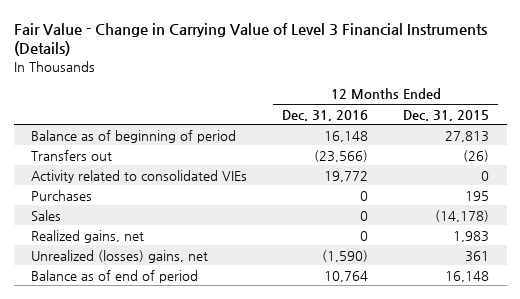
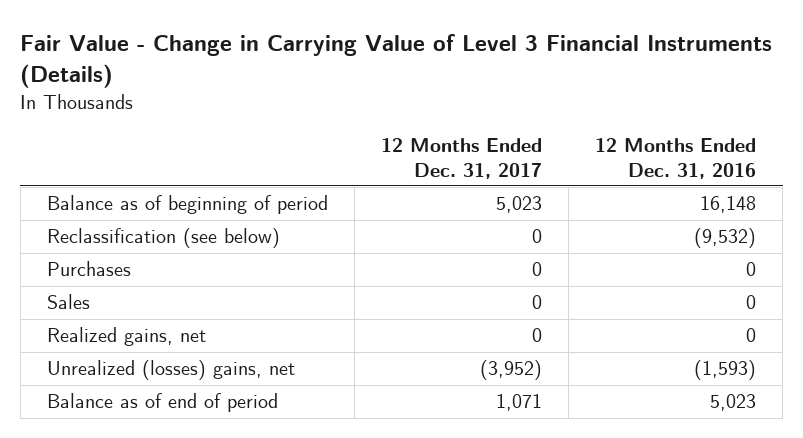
[403,109,490,121] Dec. 31, 2015 -> none
none -> [381,137,543,179] 12 Months Ended Dec. 31, 2017
[31,149,113,161] Transfers out -> none
[31,169,248,183] Activity related to consolidated VIEs -> none
none -> [46,228,280,249] Reclassification (see below)
[322,249,369,262] (1,590) -> [694,360,757,381] (1,593)
[324,270,369,282] 10,764 -> [710,394,757,412] 5,023

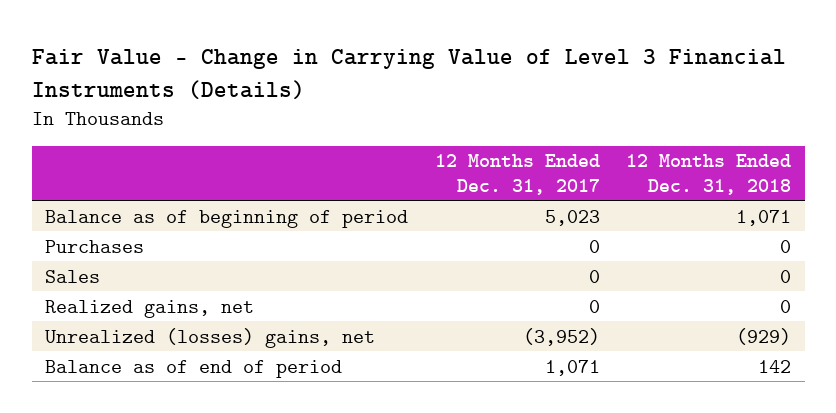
[595,137,757,179] 12 Months Ended Dec. 31, 2016 -> none
none -> [626,154,792,195] 12 Months Ended Dec. 31, 2018
[46,228,280,249] Reclassification (see below) -> none

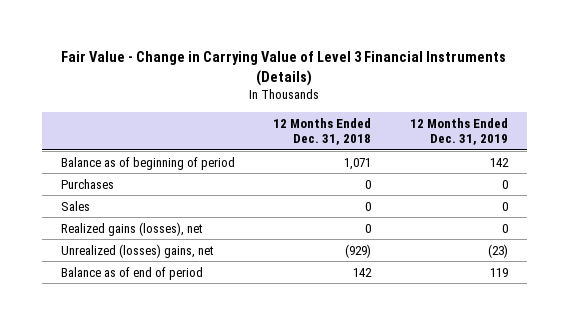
[434,154,600,195] 12 Months Ended Dec. 31, 2017 -> none
none -> [409,117,508,145] 12 Months Ended Dec. 31, 2019
[45,299,255,318] Realized gains, net -> [61,221,204,236] Realized gains (losses), net

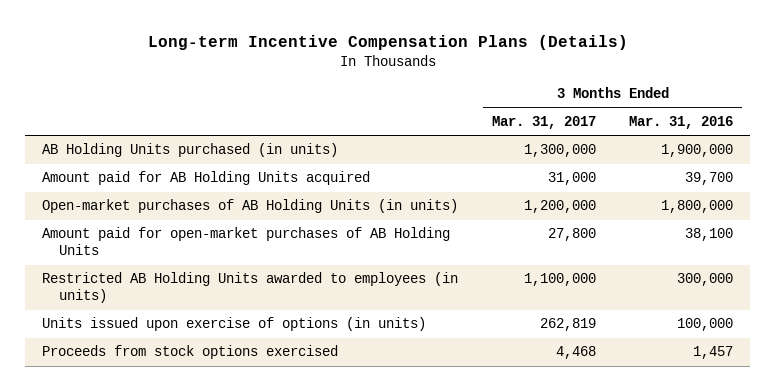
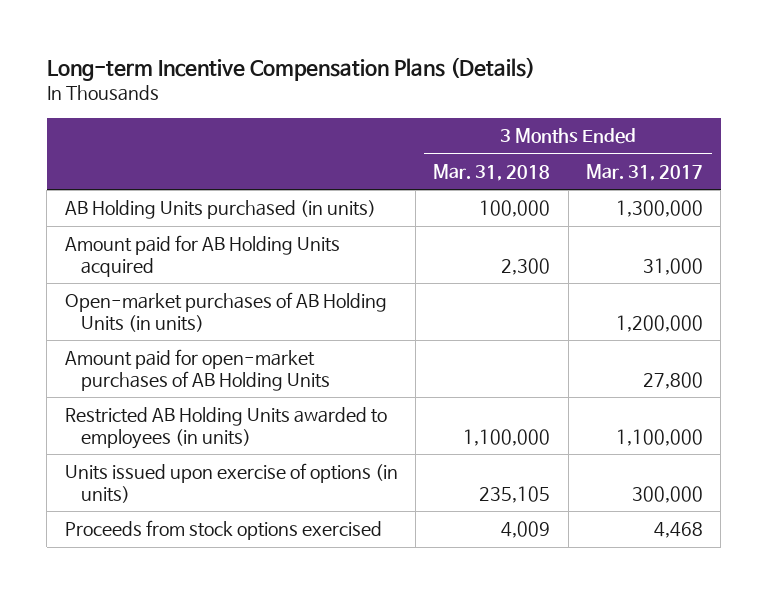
[629,115,734,129] Mar. 31, 2016 -> none
none -> [433,163,551,181] Mar. 31, 2018
[539,318,596,332] 262,819 -> [632,486,704,504] 300,000

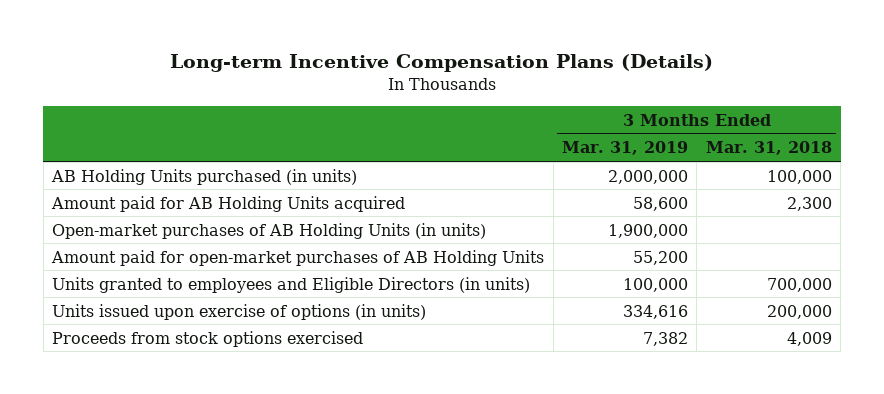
[586,163,704,181] Mar. 31, 2017 -> none
none -> [561,141,688,156] Mar. 31, 2019
[64,407,387,450] Restricted AB Holding Units awarded to employees (in units) -> [52,276,531,293] Units granted to employees and Eligible Directors (in units)
[463,429,551,447] 1,100,000 -> [766,277,832,292] 700,000
[479,486,551,504] 235,105 -> [766,304,832,319] 200,000

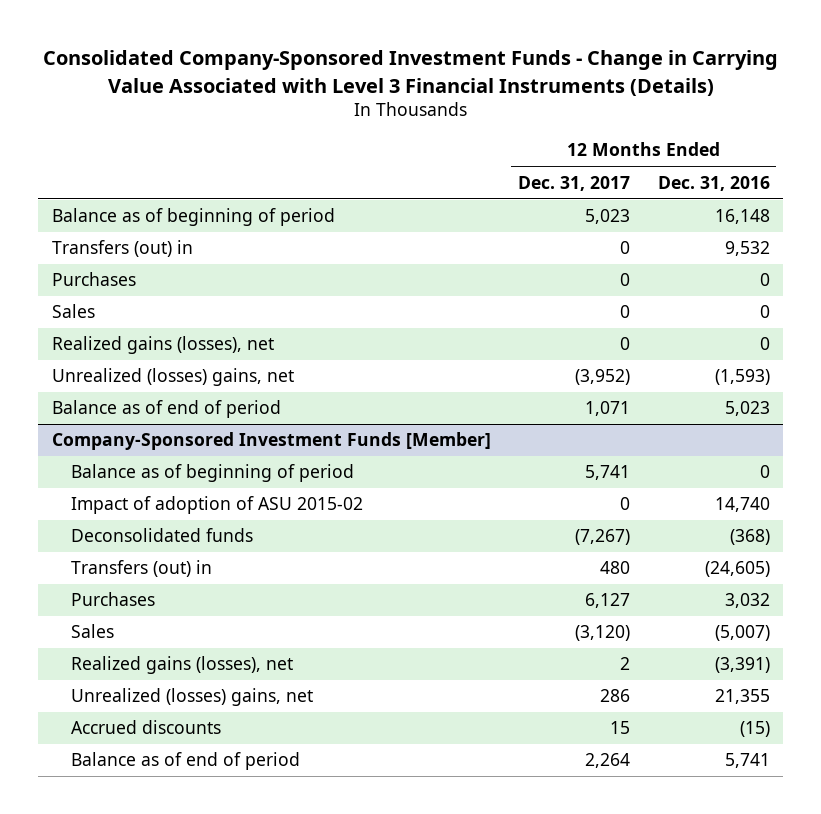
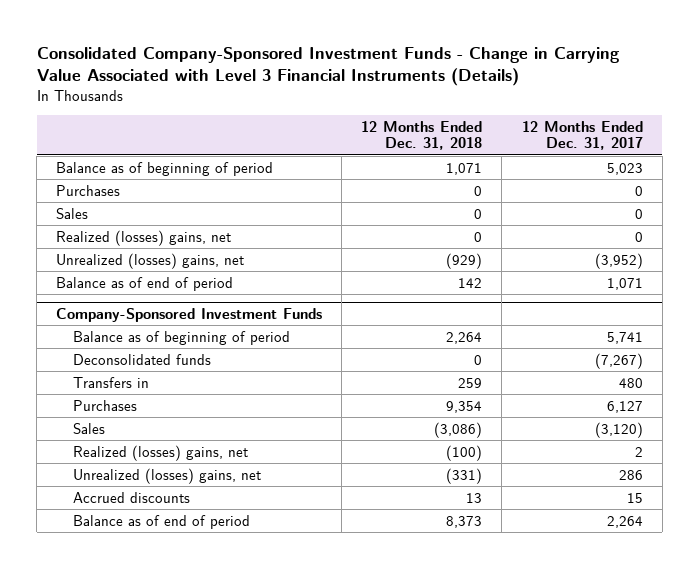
[657,175,770,191] Dec. 31, 2016 -> none
none -> [361,120,483,151] 12 Months Ended Dec. 31, 2018
[51,240,193,258] Transfers (out) in -> none
[51,336,274,355] Realized gains (losses), net -> [56,229,232,246] Realized (losses) gains, net
[51,432,491,451] Company-Sponsored Investment Funds [Member] -> [56,307,323,322] Company-Sponsored Investment Funds
[70,496,363,515] Impact of adoption of ASU 2015-02 -> none
[70,560,212,578] Transfers (out) in -> [72,376,149,388] Transfers in
[70,656,293,675] Realized gains (losses), net -> [72,444,248,461] Realized (losses) gains, net

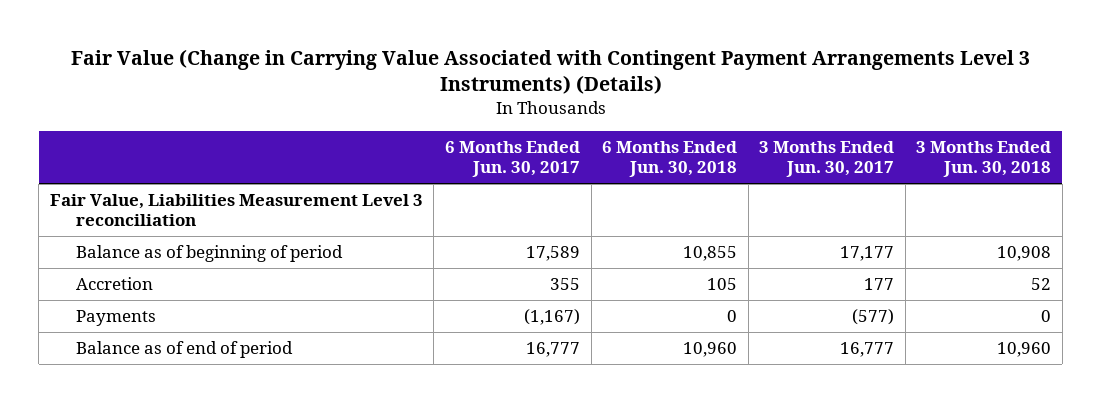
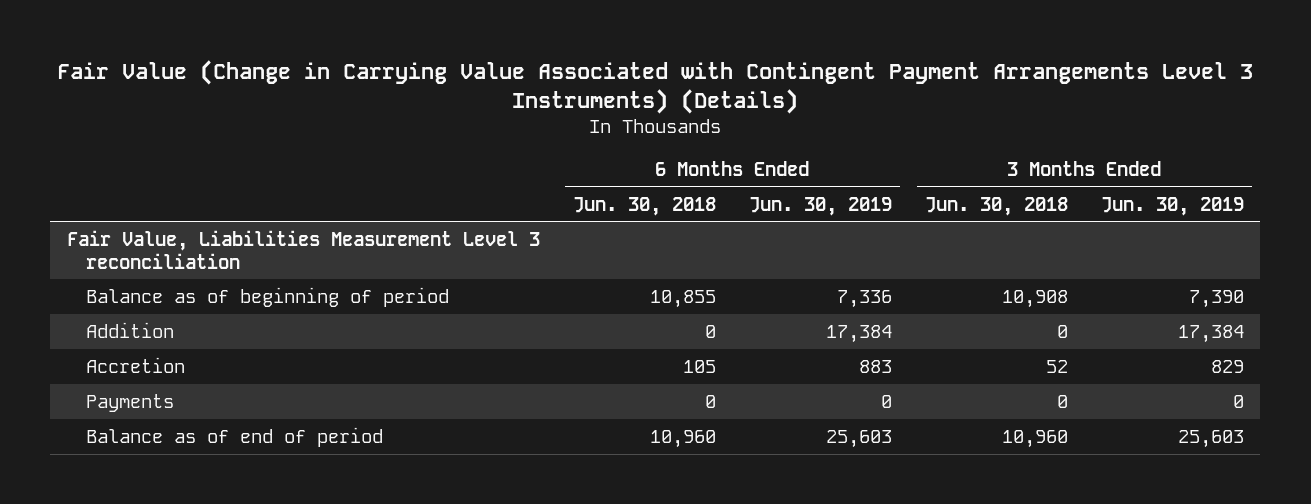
[445,141,581,178] 6 Months Ended Jun. 30, 2017 -> none
[759,141,895,178] 3 Months Ended Jun. 30, 2017 -> none
none -> [748,196,892,216] Jun. 30, 2019
none -> [1100,196,1244,216] Jun. 30, 2019
none -> [86,321,175,338] Addition

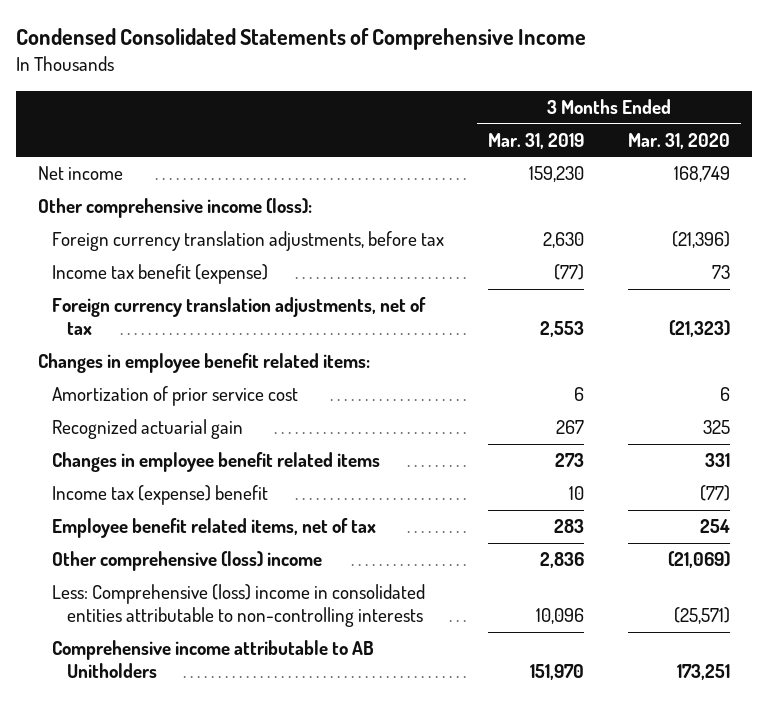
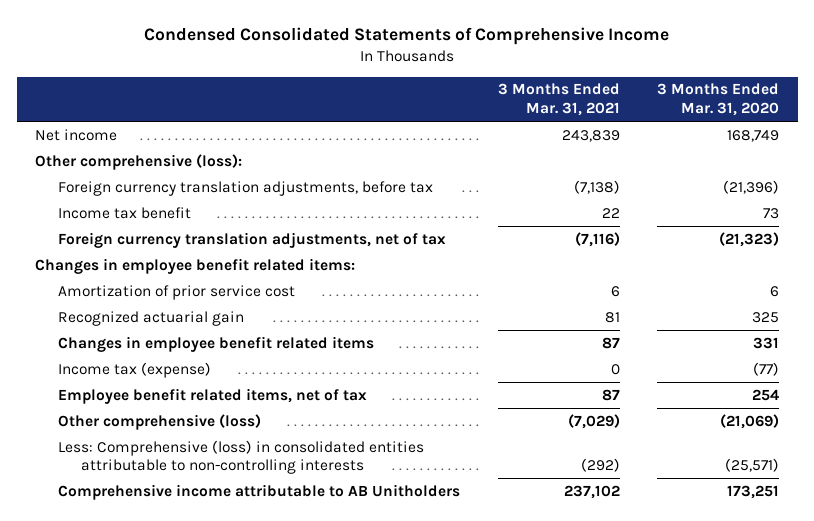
[488,132,585,149] Mar. 31, 2019 -> none
none -> [497,83,620,117] 3 Months Ended Mar. 31, 2021
[37,198,312,219] Other comprehensive income (loss): -> [35,153,243,170] Other comprehensive (loss):
[52,264,269,285] Income tax benefit (expense) -> [58,206,192,219] Income tax benefit
[52,485,269,506] Income tax (expense) benefit -> [58,361,212,378] Income tax (expense)
[52,551,323,572] Other comprehensive (loss) income -> [58,413,262,430] Other comprehensive (loss)
[52,584,426,628] Less: Comprehensive (loss) income in consolidated entities attributable to non-controlling interests -> [58,439,425,475] Less: Comprehensive (loss) in consolidated entities attributable to non-controlling interests

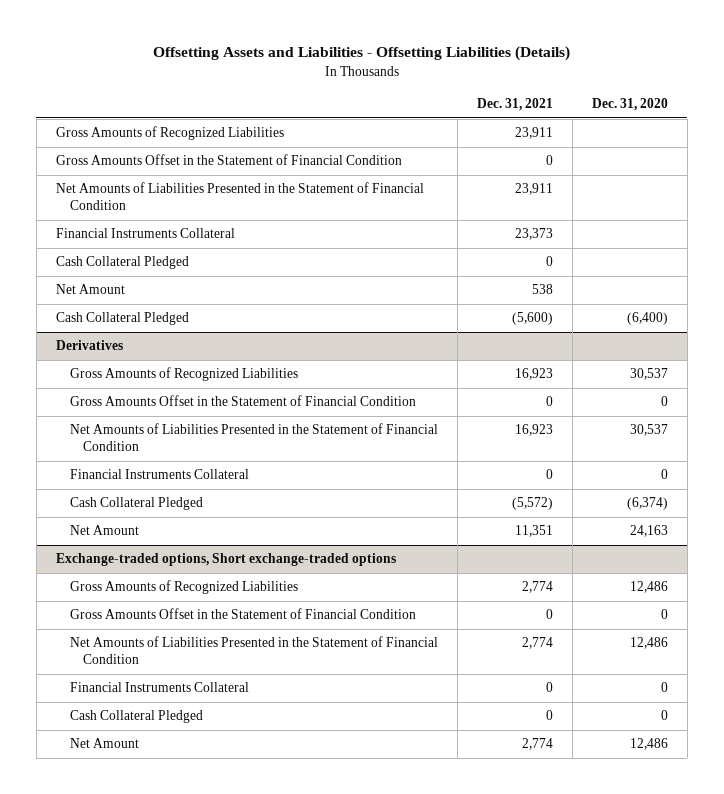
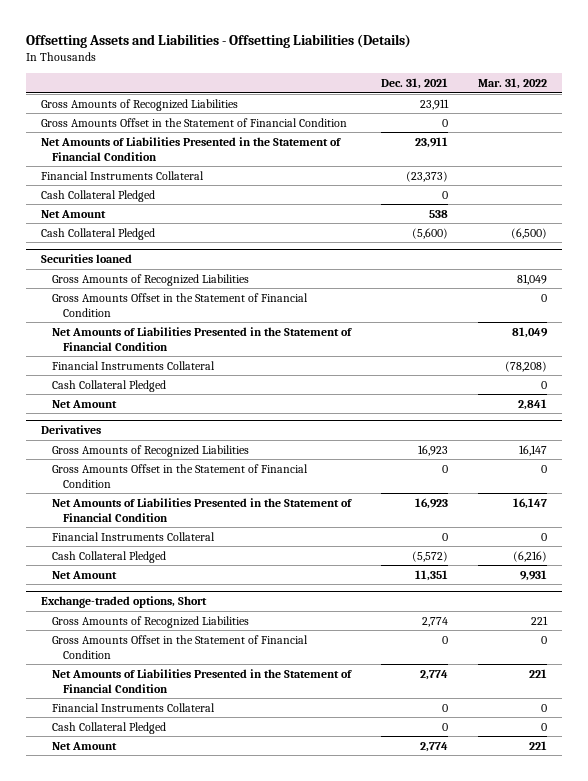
[591,97,668,111] Dec. 31, 2020 -> none
none -> [478,78,548,90] Mar. 31, 2022
[514,228,553,241] 23,373 -> [406,170,449,182] (23,373)
none -> [40,254,132,264] Securities loaned
none -> [51,273,249,286] Gross Amounts of Recognized Liabilities
none -> [51,292,308,317] Gross Amounts Offset in the Statement of Financial Condition
none -> [51,326,352,351] Net Amounts of Liabilities Presented in the Statement of Financial Condition
none -> [51,360,215,370] Financial Instruments Collateral
none -> [51,379,166,392] Cash Collateral Pledged
none -> [51,399,117,408] Net Amount
[55,553,396,567] Exchange-traded options, Short exchange-traded options -> [40,596,207,609] Exchange-traded options, Short

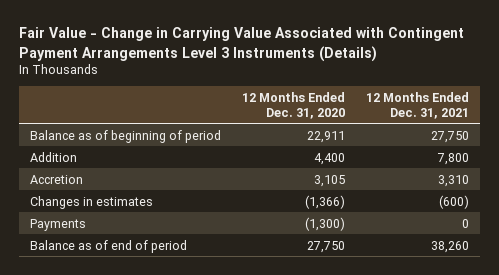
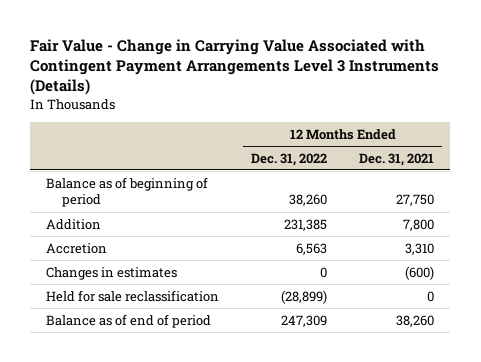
[241,92,345,119] 12 Months Ended Dec. 31, 2020 -> none
none -> [251,152,328,166] Dec. 31, 2022
[29,218,86,231] Payments -> none
none -> [46,289,220,302] Held for sale reclassification

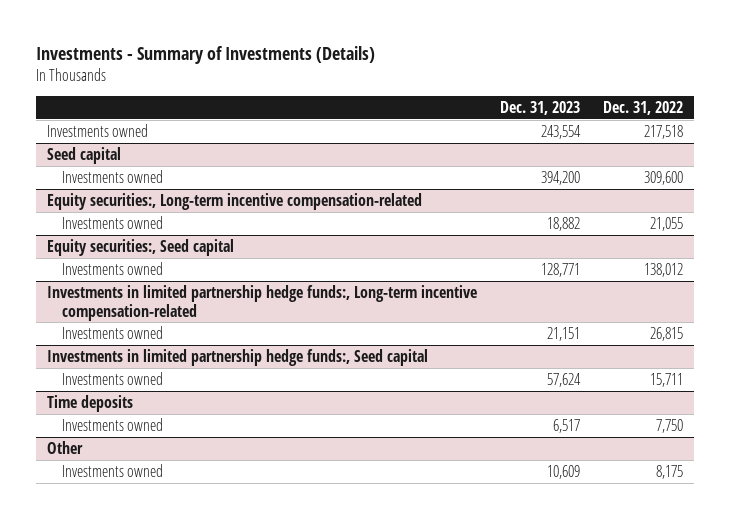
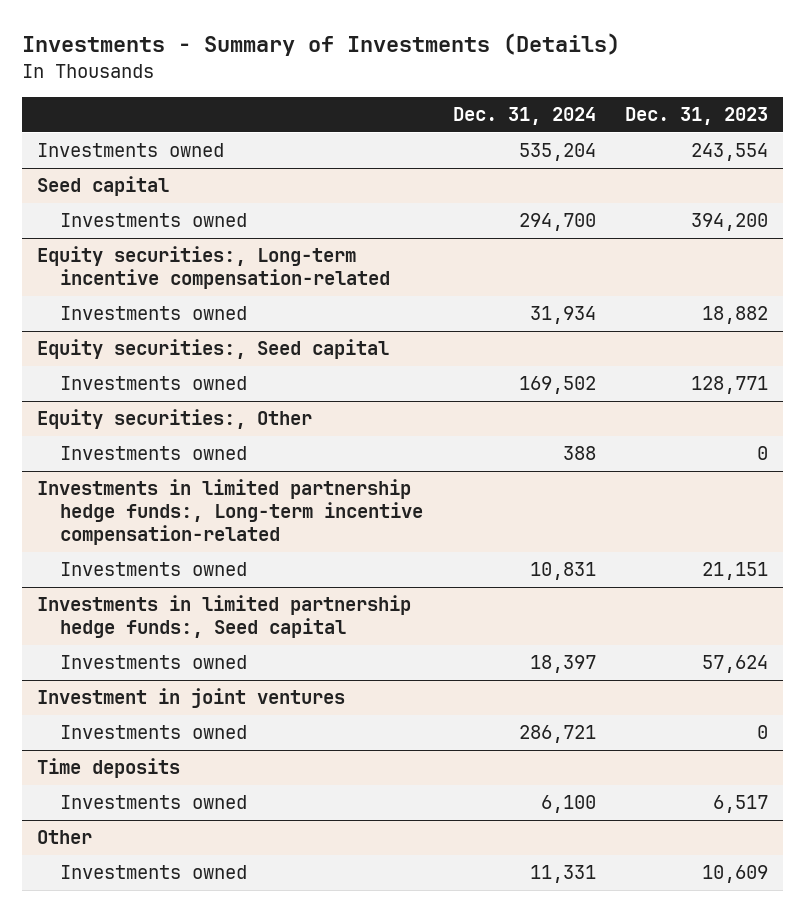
[602,101,683,116] Dec. 31, 2022 -> none
none -> [452,107,596,126] Dec. 31, 2024
none -> [36,409,312,430] Equity securities:, Other
none -> [60,446,248,461] Investments owned
none -> [36,688,345,709] Investment in joint ventures
none -> [60,725,248,740] Investments owned

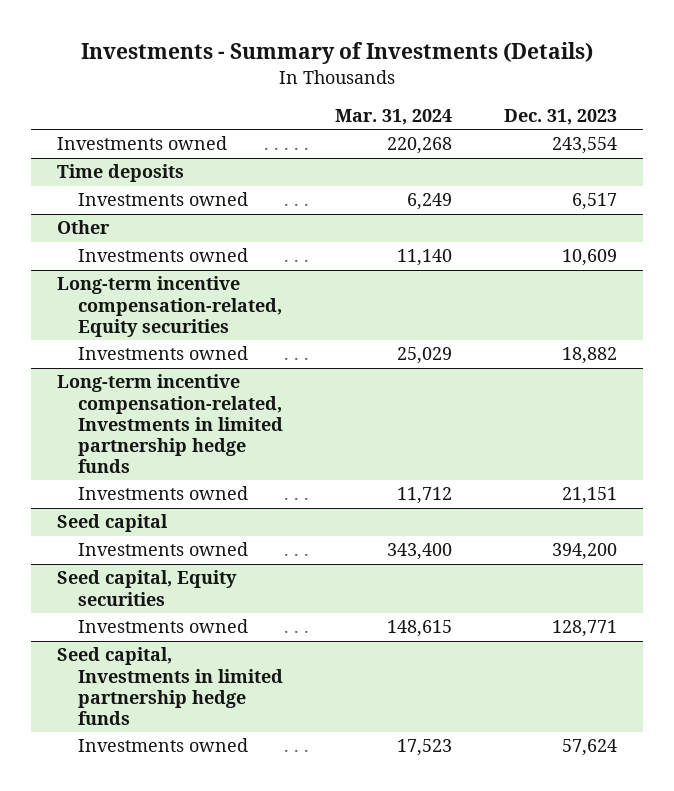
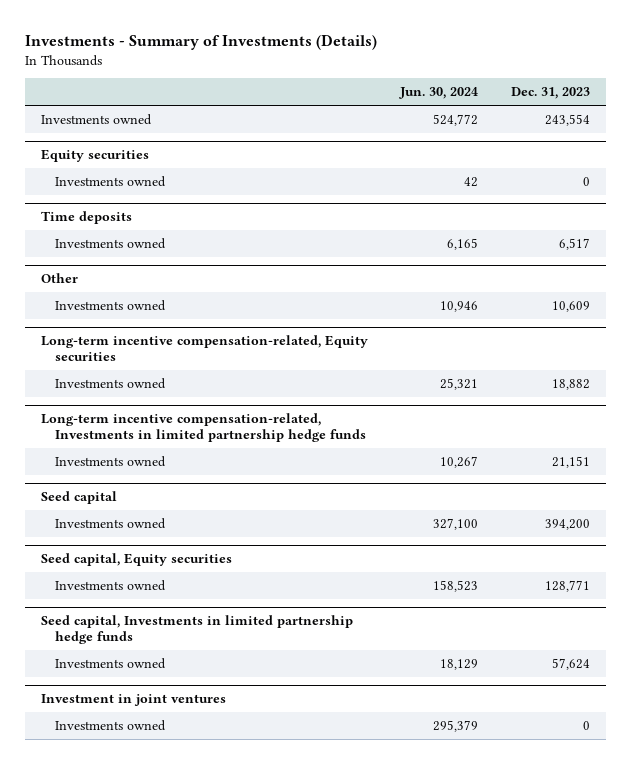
[334,109,452,126] Mar. 31, 2024 -> none
none -> [399,87,479,100] Jun. 30, 2024
none -> [40,148,149,162] Equity securities
none -> [54,175,166,187] Investments owned
none -> [40,693,226,706] Investment in joint ventures
none -> [54,719,166,731] Investments owned

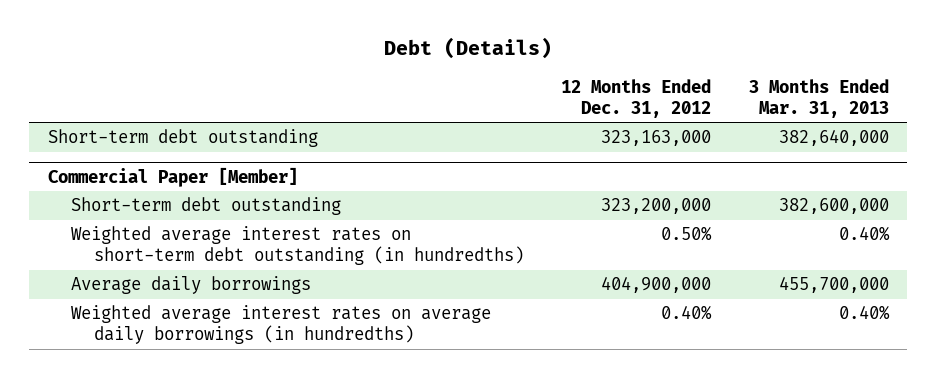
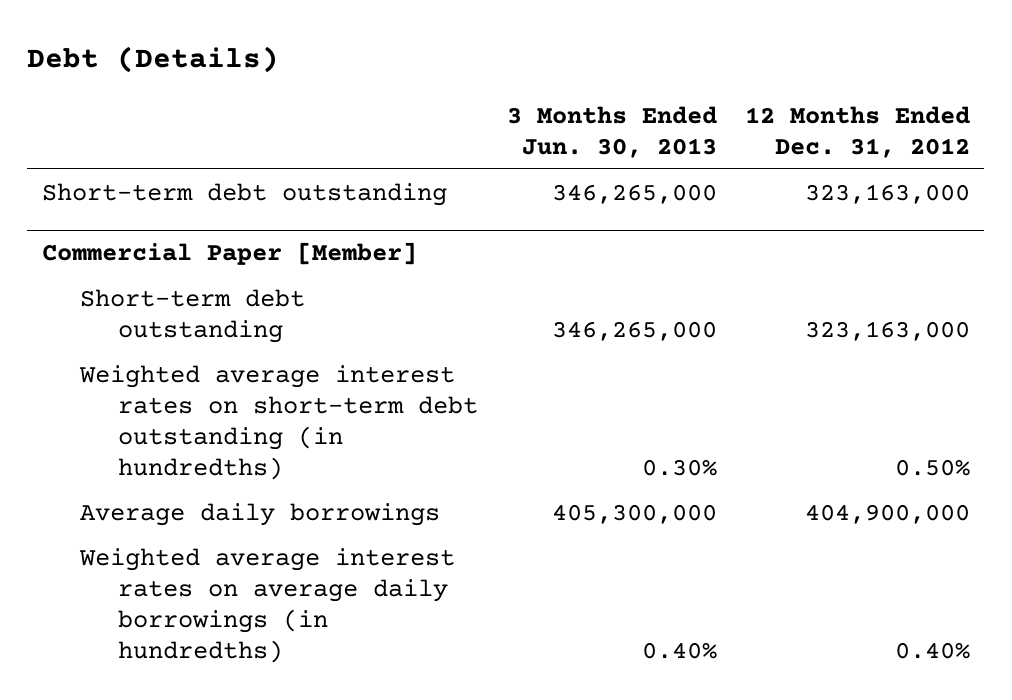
[748,78,889,118] 3 Months Ended Mar. 31, 2013 -> none
none -> [506,105,717,158] 3 Months Ended Jun. 30, 2013
[601,198,712,215] 323,200,000 -> [804,320,970,341] 323,163,000

